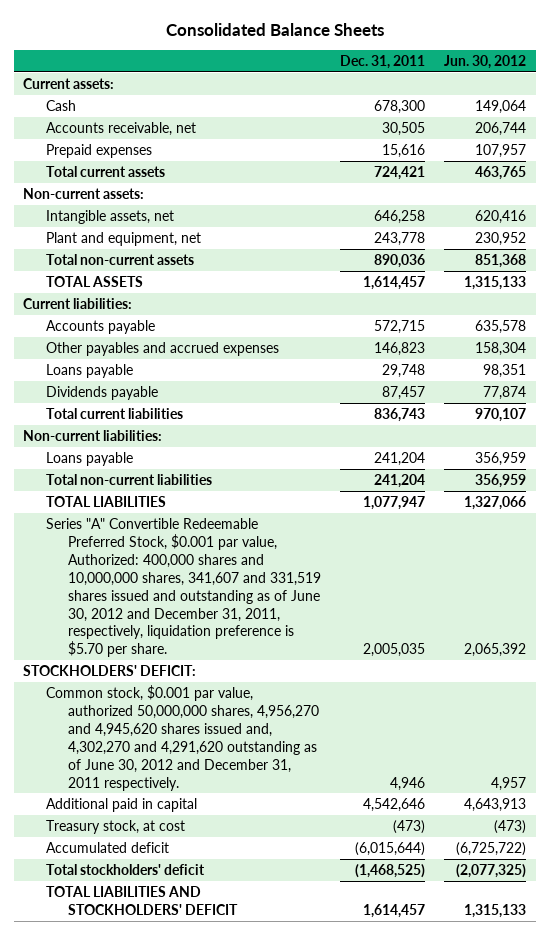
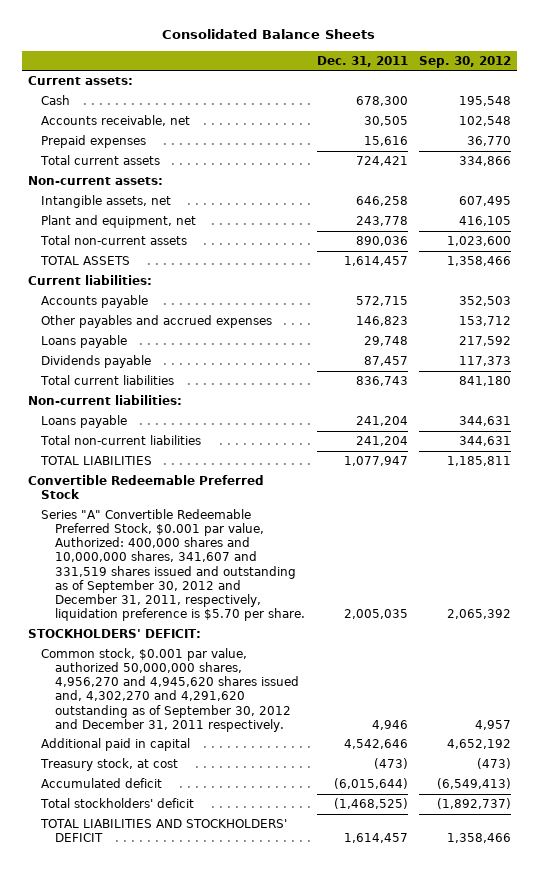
[444,55,527,70] Jun. 30, 2012 -> none
none -> [419,55,512,68] Sep. 30, 2012
none -> [27,474,264,500] Convertible Redeemable Preferred Stock
[45,517,322,658] Series "A" Convertible Redeemable Preferred Stock, $0.001 par value, Authorized: 400,000 shares and 10,000,000 shares, 341,607 and 331,519 shares issued and outstanding as of June 30, 2012 and December 31, 2011, respectively, liquidation preference is $5.70 per share. -> [41,508,305,621] Series "A" Convertible Redeemable Preferred Stock, $0.001 par value, Authorized: 400,000 shares and 10,000,000 shares, 341,607 and 331,519 shares issued and outstanding as of September 30, 2012 and December 31, 2011, respectively, liquidation preference is $5.70 per share.
[45,684,320,791] Common stock, $0.001 par value, authorized 50,000,000 shares, 4,956,270 and 4,945,620 shares issued and, 4,302,270 and 4,291,620 outstanding as of June 30, 2012 and December 31, 2011 respectively. -> [41,647,299,732] Common stock, $0.001 par value, authorized 50,000,000 shares, 4,956,270 and 4,945,620 shares issued and, 4,302,270 and 4,291,620 outstanding as of September 30, 2012 and December 31, 2011 respectively.

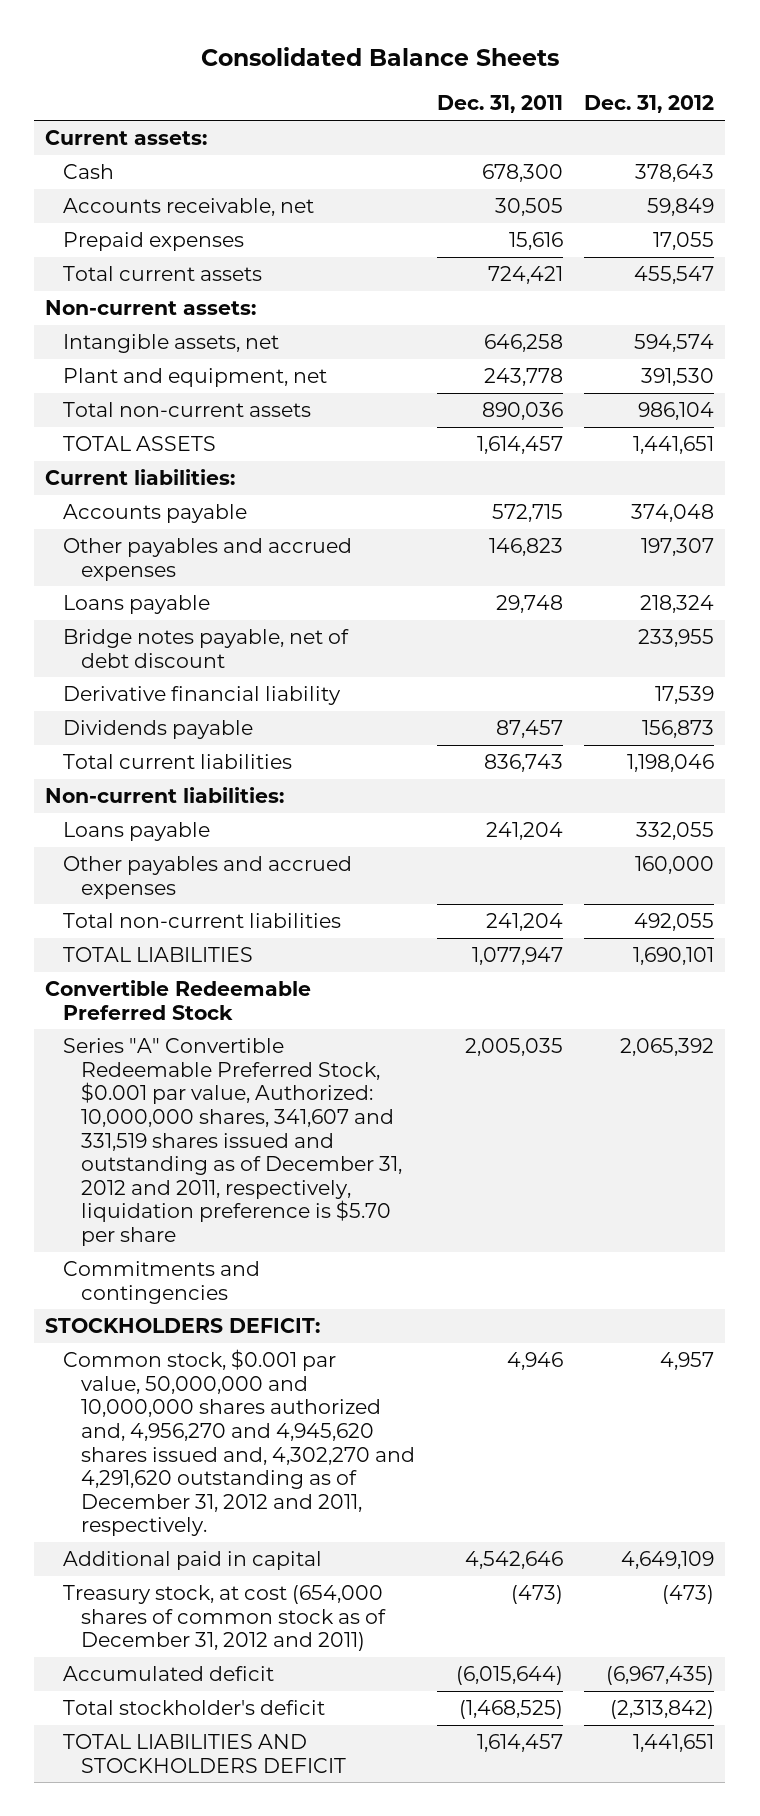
[419,55,512,68] Sep. 30, 2012 -> none
none -> [584,95,715,114] Dec. 31, 2012
none -> [63,628,350,668] Bridge notes payable, net of debt discount
none -> [63,685,342,705] Derivative financial liability
none -> [63,855,353,899] Other payables and accrued expenses
[41,508,305,621] Series "A" Convertible Redeemable Preferred Stock, $0.001 par value, Authorized: 400,000 shares and 10,000,000 shares, 341,607 and 331,519 shares issued and outstanding as of September 30, 2012 and December 31, 2011, respectively, liquidation preference is $5.70 per share. -> [63,1037,402,1247] Series "A" Convertible Redeemable Preferred Stock, $0.001 par value, Authorized: 10,000,000 shares, 341,607 and 331,519 shares issued and outstanding as of December 31, 2012 and 2011, respectively, liquidation preference is $5.70 per share
none -> [63,1260,261,1304] Commitments and contingencies
[27,628,201,638] STOCKHOLDERS' DEFICIT: -> [45,1317,321,1333] STOCKHOLDERS DEFICIT:
[41,647,299,732] Common stock, $0.001 par value, authorized 50,000,000 shares, 4,956,270 and 4,945,620 shares issued and, 4,302,270 and 4,291,620 outstanding as of September 30, 2012 and December 31, 2011 respectively. -> [63,1348,415,1537] Common stock, $0.001 par value, 50,000,000 and 10,000,000 shares authorized and, 4,956,270 and 4,945,620 shares issued and, 4,302,270 and 4,291,620 outstanding as of December 31, 2012 and 2011, respectively.
[40,757,179,771] Treasury stock, at cost -> [63,1584,386,1652] Treasury stock, at cost (654,000 shares of common stock as of December 31, 2012 and 2011)
[40,797,195,808] Total stockholders' deficit -> [63,1699,326,1715] Total stockholder's deficit
[40,818,288,843] TOTAL LIABILITIES AND STOCKHOLDERS' DEFICIT -> [63,1733,346,1773] TOTAL LIABILITIES AND STOCKHOLDERS DEFICIT

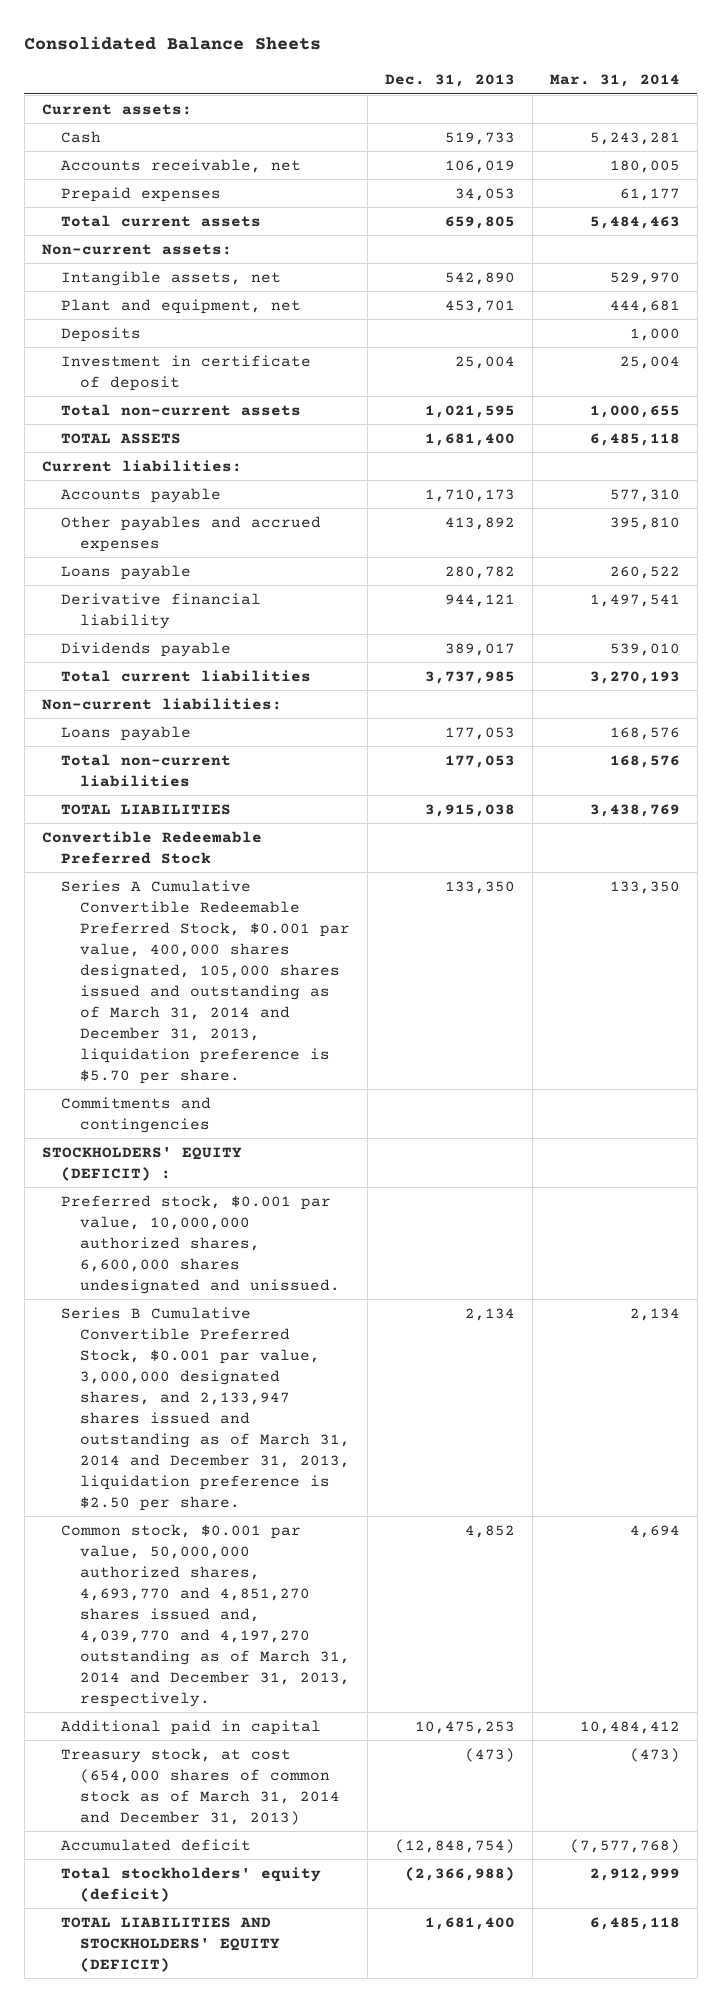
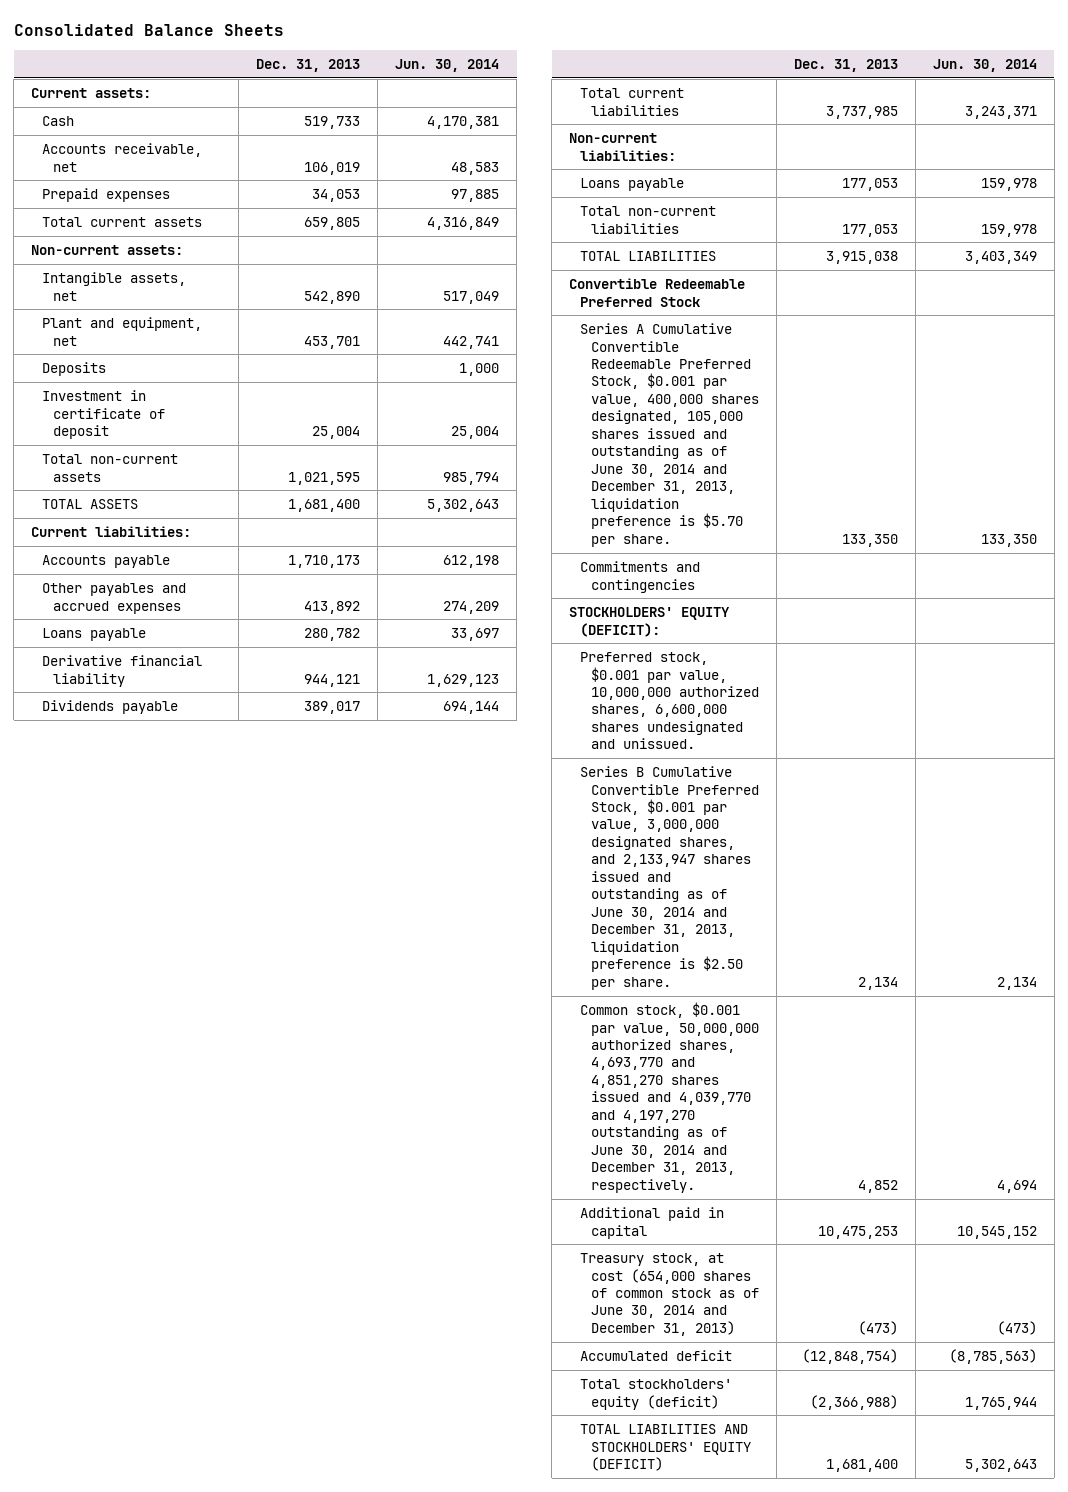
[549,74,680,88] Mar. 31, 2014 -> none
none -> [395,58,500,72] Jun. 30, 2014
[60,879,350,1084] Series A Cumulative Convertible Redeemable Preferred Stock, $0.001 par value, 400,000 shares designated, 105,000 shares issued and outstanding as of March 31, 2014 and December 31, 2013, liquidation preference is $5.70 per share. -> [580,323,760,547] Series A Cumulative Convertible Redeemable Preferred Stock, $0.001 par value, 400,000 shares designated, 105,000 shares issued and outstanding as of June 30, 2014 and December 31, 2013, liquidation preference is $5.70 per share.
[41,1146,242,1181] STOCKHOLDERS' EQUITY (DEFICIT) : -> [568,607,730,637] STOCKHOLDERS' EQUITY (DEFICIT):
[60,1306,350,1511] Series B Cumulative Convertible Preferred Stock, $0.001 par value, 3,000,000 designated shares, and 2,133,947 shares issued and outstanding as of March 31, 2014 and December 31, 2013, liquidation preference is $2.50 per share. -> [580,766,760,990] Series B Cumulative Convertible Preferred Stock, $0.001 par value, 3,000,000 designated shares, and 2,133,947 shares issued and outstanding as of June 30, 2014 and December 31, 2013, liquidation preference is $2.50 per share.
[60,1523,350,1707] Common stock, $0.001 par value, 50,000,000 authorized shares, 4,693,770 and 4,851,270 shares issued and, 4,039,770 and 4,197,270 outstanding as of March 31, 2014 and December 31, 2013, respectively. -> [580,1002,760,1193] Common stock, $0.001 par value, 50,000,000 authorized shares, 4,693,770 and 4,851,270 shares issued and 4,039,770 and 4,197,270 outstanding as of June 30, 2014 and December 31, 2013, respectively.
[60,1747,340,1825] Treasury stock, at cost (654,000 shares of common stock as of March 31, 2014 and December 31, 2013) -> [580,1253,760,1336] Treasury stock, at cost (654,000 shares of common stock as of June 30, 2014 and December 31, 2013)

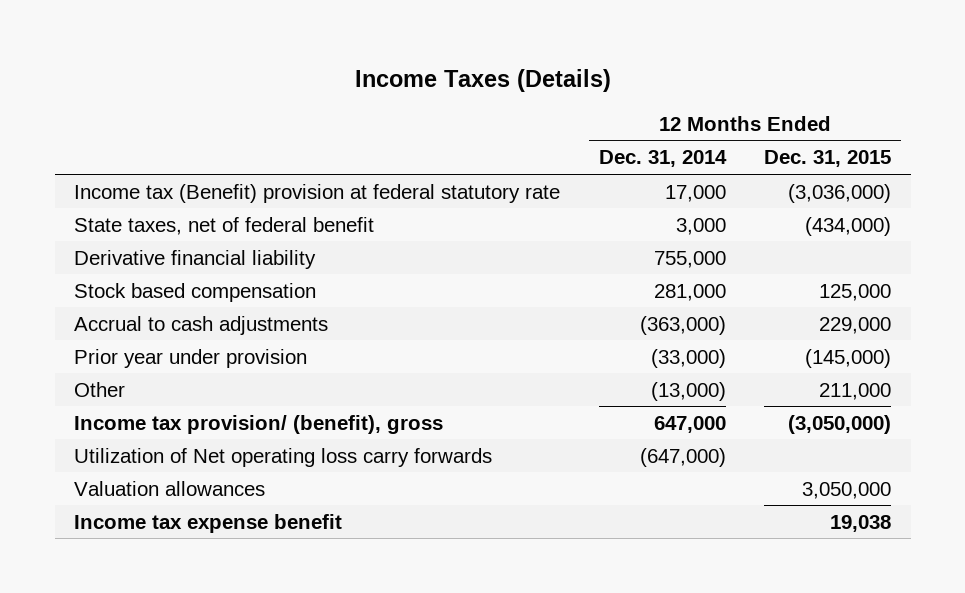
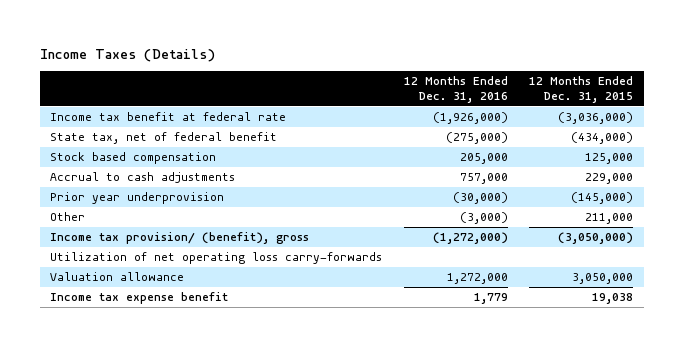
[598,150,727,168] Dec. 31, 2014 -> none
none -> [403,76,508,104] 12 Months Ended Dec. 31, 2016
[73,249,316,269] Derivative financial liability -> none
[73,183,560,203] Income tax (Benefit) provision at federal statutory rate -> [50,112,287,122] Income tax benefit at federal rate
[73,216,374,235] State taxes, net of federal benefit -> [50,132,278,145] State tax, net of federal benefit
[73,348,307,368] Prior year under provision -> [50,192,225,205] Prior year underprovision
[73,447,492,467] Utilization of Net operating loss carry forwards -> [50,252,383,265] Utilization of net operating loss carry-forwards
[73,480,265,496] Valuation allowances -> [50,272,185,282] Valuation allowance

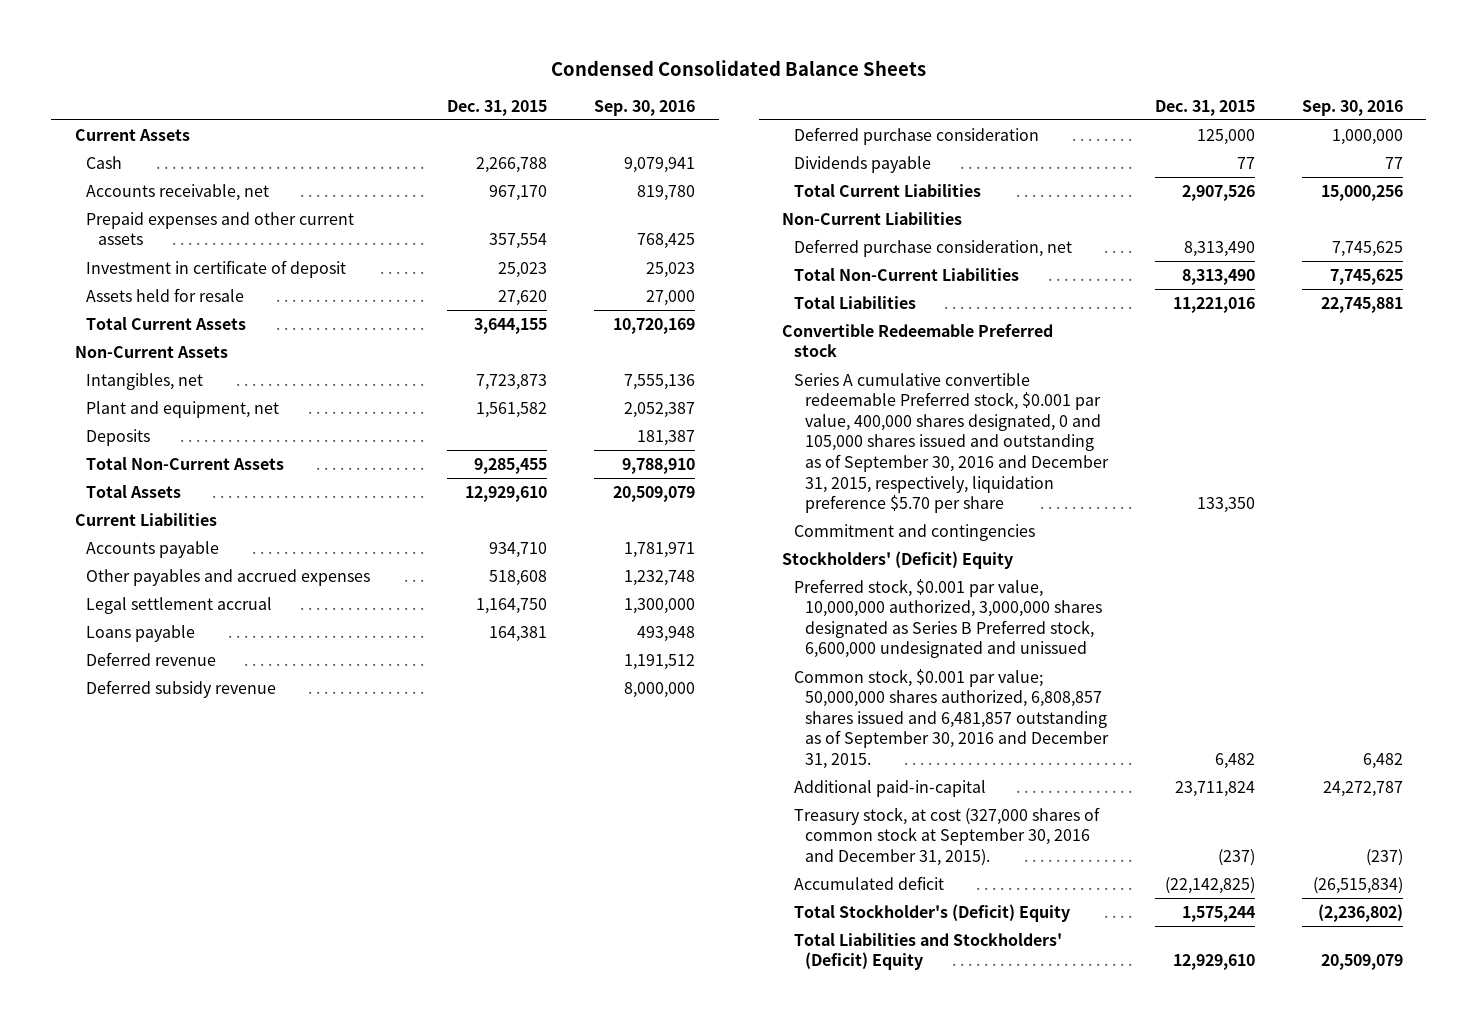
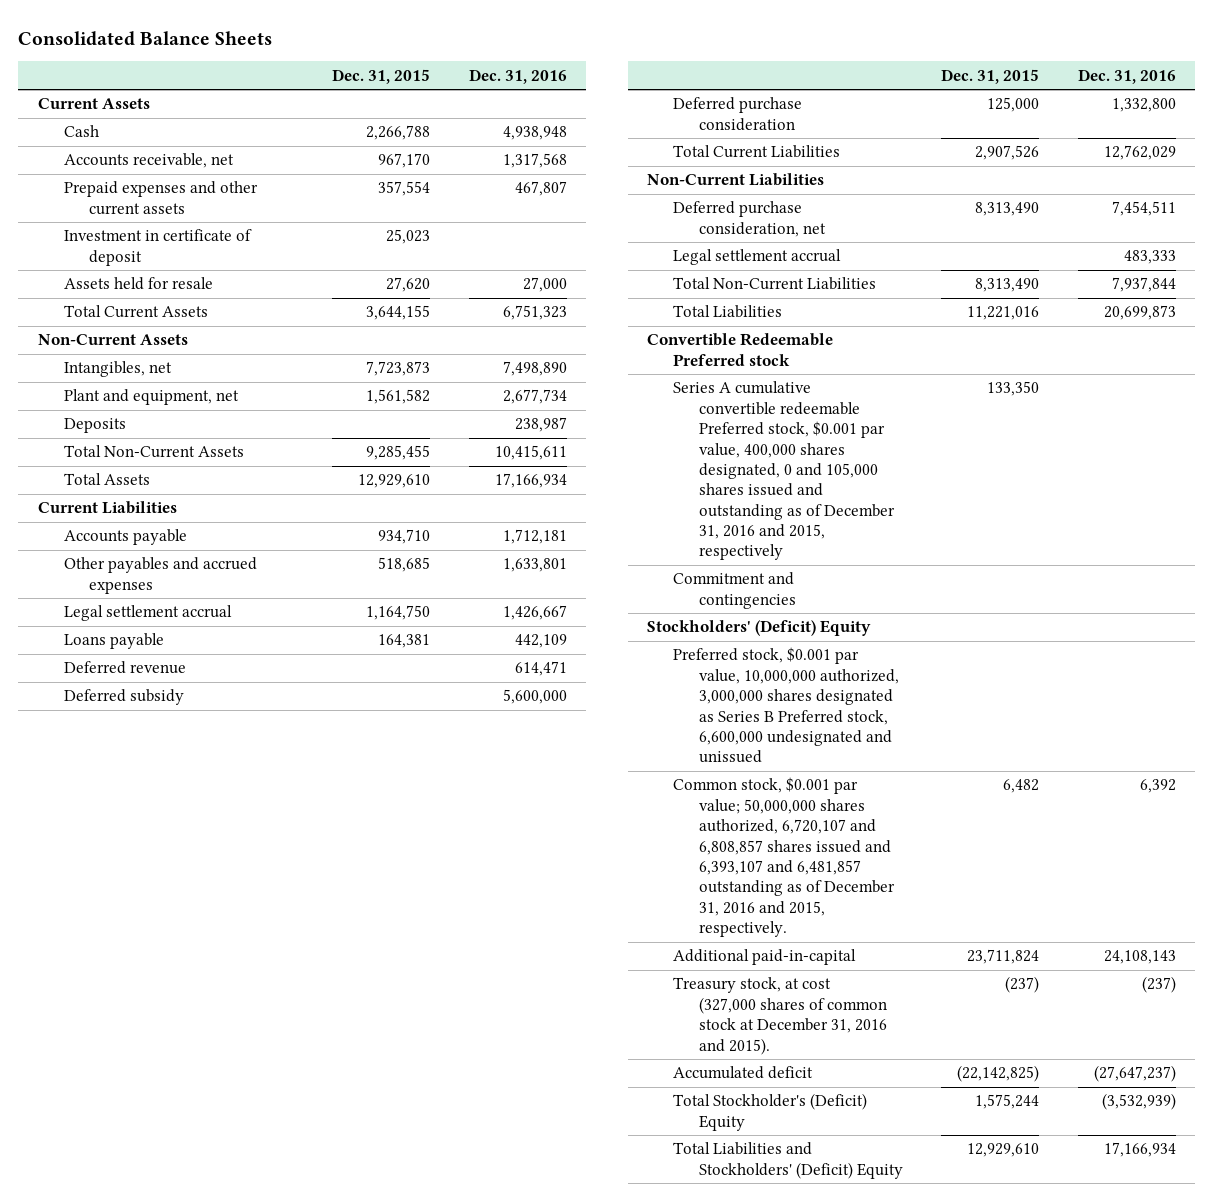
[550,59,926,76] Condensed Consolidated Balance Sheets -> [18,30,273,46] Consolidated Balance Sheets
[594,99,696,116] Sep. 30, 2016 -> none
none -> [468,68,567,84] Dec. 31, 2016
[489,569,548,586] 518,608 -> [377,557,430,573] 518,685
[86,679,277,698] Deferred subsidy revenue -> [63,689,184,706] Deferred subsidy
[793,155,931,173] Dividends payable -> none
none -> [673,249,842,266] Legal settlement accrual
[793,372,1110,514] Series A cumulative convertible redeemable Preferred stock, $0.001 par value, 400,000 shares designated, 0 and 105,000 shares issued and outstanding as of September 30, 2016 and December 31, 2015, respectively, liquidation preference $5.70 per share -> [673,381,895,561] Series A cumulative convertible redeemable Preferred stock, $0.001 par value, 400,000 shares designated, 0 and 105,000 shares issued and outstanding as of December 31, 2016 and 2015, respectively
[793,668,1110,770] Common stock, $0.001 par value; 50,000,000 shares authorized, 6,808,857 shares issued and 6,481,857 outstanding as of September 30, 2016 and December 31, 2015. -> [673,777,895,937] Common stock, $0.001 par value; 50,000,000 shares authorized, 6,720,107 and 6,808,857 shares issued and 6,393,107 and 6,481,857 outstanding as of December 31, 2016 and 2015, respectively.
[793,806,1100,866] Treasury stock, at cost (327,000 shares of common stock at September 30, 2016 and December 31, 2015). -> [673,977,887,1055] Treasury stock, at cost (327,000 shares of common stock at December 31, 2016 and 2015).

